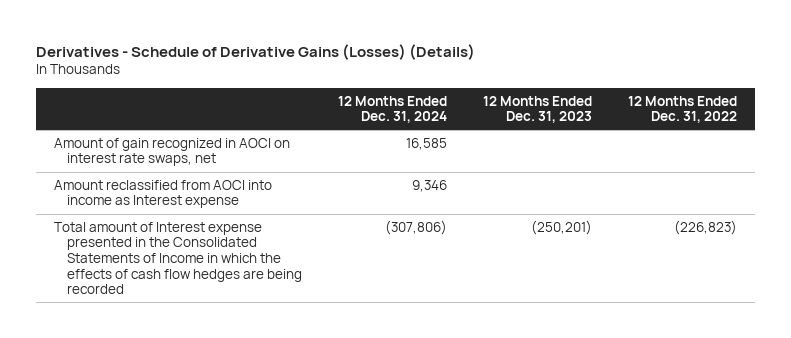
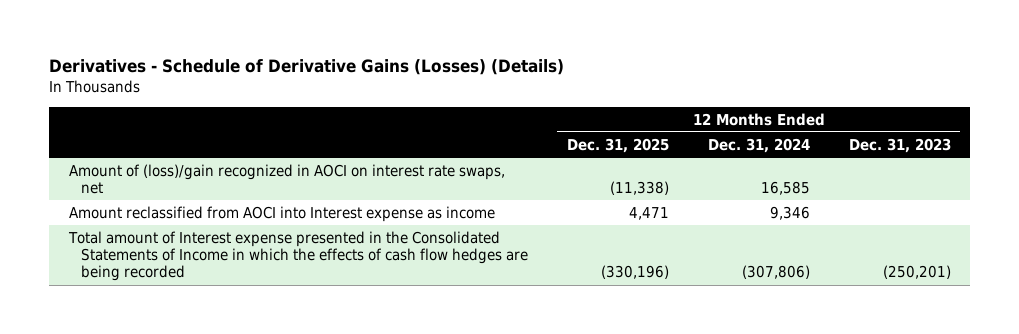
[628,95,738,124] 12 Months Ended Dec. 31, 2022 -> none
none -> [567,137,670,153] Dec. 31, 2025
[54,137,291,167] Amount of gain recognized in AOCI on interest rate swaps, net -> [68,163,505,195] Amount of (loss)/gain recognized in AOCI on interest rate swaps, net
[54,179,273,209] Amount reclassified from AOCI into income as Interest expense -> [68,205,495,222] Amount reclassified from AOCI into Interest expense as income

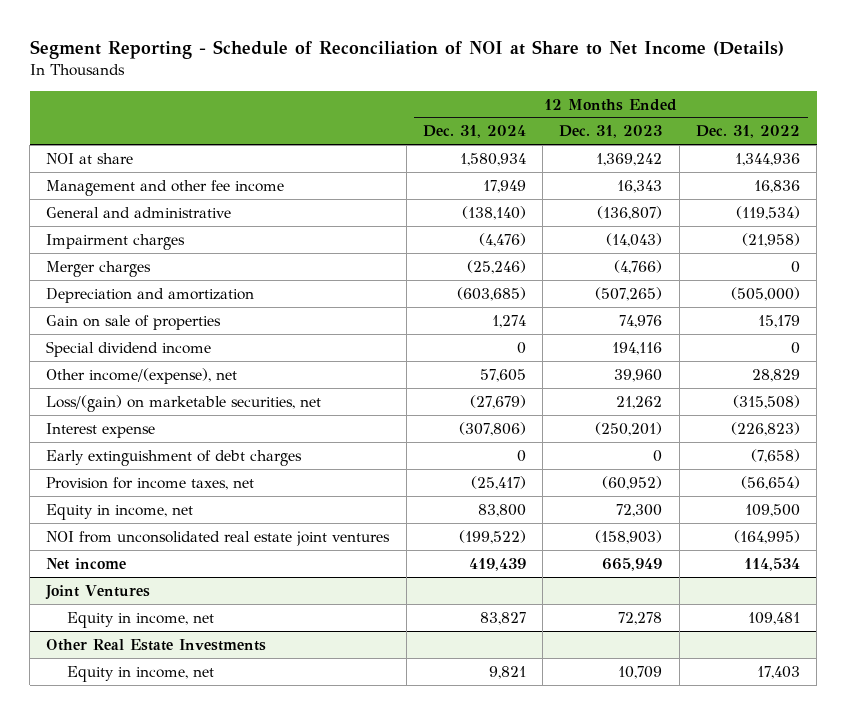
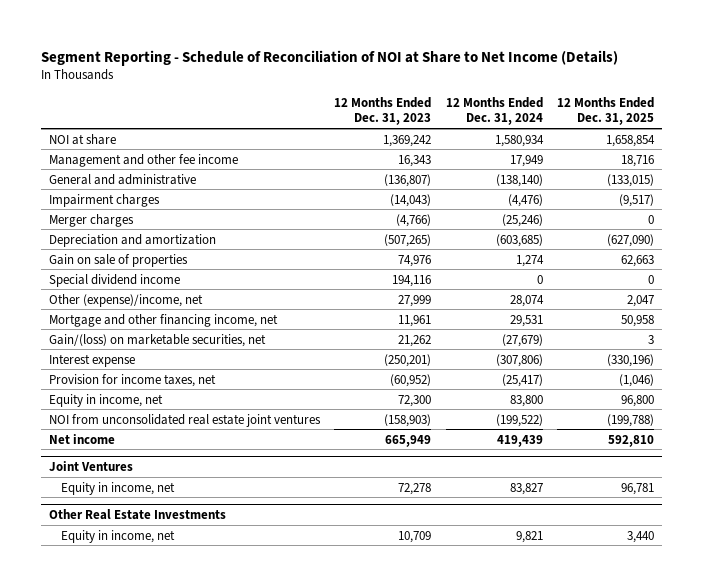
[695,125,800,139] Dec. 31, 2022 -> none
none -> [557,96,655,126] 12 Months Ended Dec. 31, 2025
[46,367,238,384] Other income/(expense), net -> [48,293,203,307] Other (expense)/income, net
[479,368,526,382] 57,605 -> [509,294,544,307] 28,074
[614,368,663,382] 39,960 -> [398,294,432,307] 27,999
none -> [48,313,278,327] Mortgage and other financing income, net
[46,394,322,412] Loss/(gain) on marketable securities, net -> [48,333,266,347] Gain/(loss) on marketable securities, net
[46,449,303,466] Early extinguishment of debt charges -> none

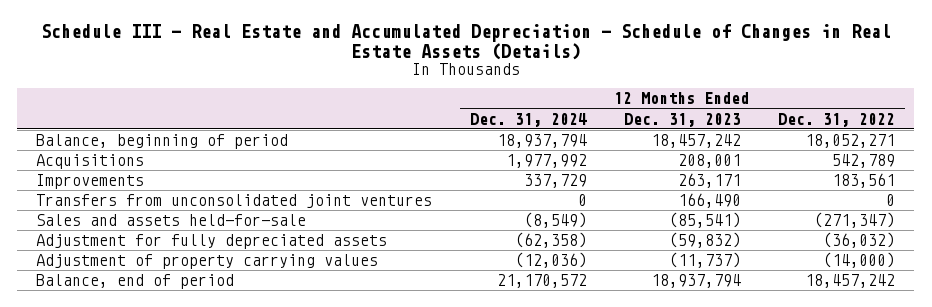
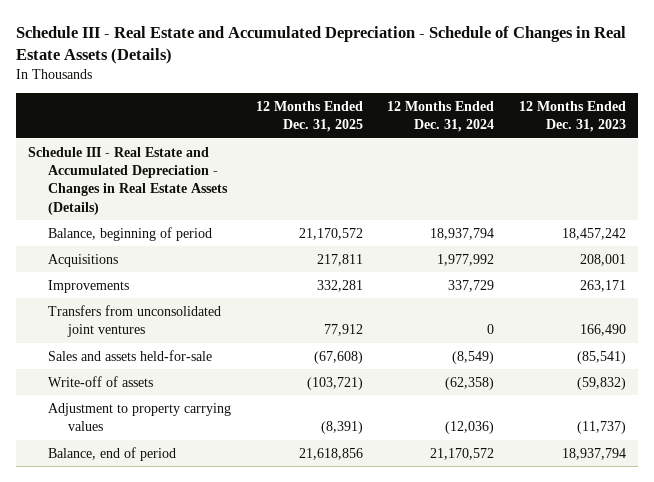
[778,112,896,127] Dec. 31, 2022 -> none
none -> [255,101,363,133] 12 Months Ended Dec. 31, 2025
none -> [28,146,229,215] Schedule III - Real Estate and Accumulated Depreciation - Changes in Real Estate Assets (Details)
[36,234,388,250] Adjustment for fully depreciated assets -> [48,375,154,387] Write-off of assets
[36,254,379,270] Adjustment of property carrying values -> [48,402,232,432] Adjustment to property carrying values

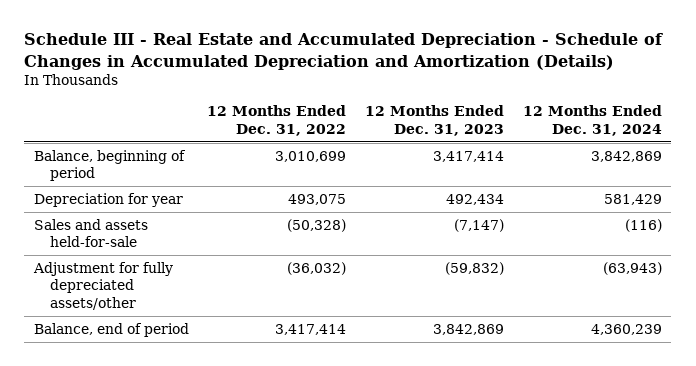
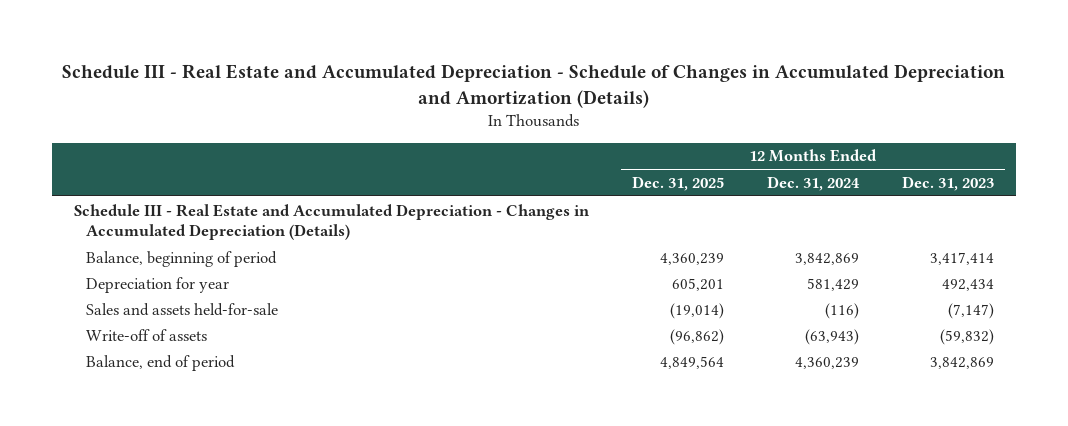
[207,105,347,137] 12 Months Ended Dec. 31, 2022 -> none
none -> [632,175,725,191] Dec. 31, 2025
none -> [74,203,591,240] Schedule III - Real Estate and Accumulated Depreciation - Changes in Accumulated Depreciation (Details)
[32,261,173,310] Adjustment for fully depreciated assets/other -> [86,328,208,341] Write-off of assets

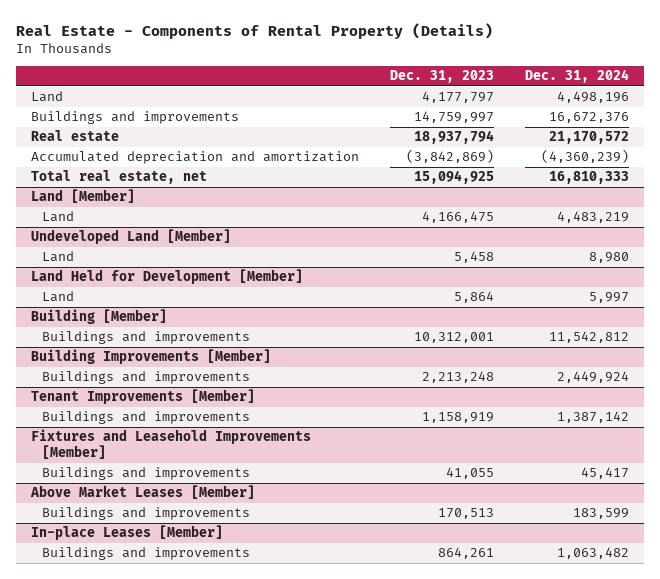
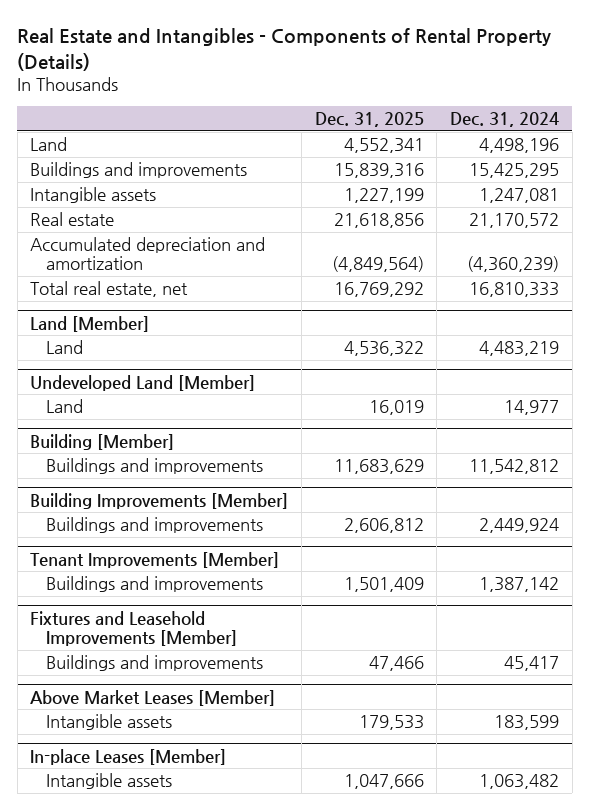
[15,22,493,39] Real Estate - Components of Rental Property (Details) -> [17,28,552,71] Real Estate and Intangibles - Components of Rental Property (Details)
[389,70,494,84] Dec. 31, 2023 -> none
none -> [314,112,424,128] Dec. 31, 2025
[548,112,629,124] 16,672,376 -> [469,163,560,179] 15,425,295
none -> [30,187,157,204] Intangible assets
[31,269,304,285] Land Held for Development [Member] -> none
[42,291,75,303] Land -> none
[588,252,629,264] 8,980 -> [504,400,560,416] 14,977
[42,507,251,521] Buildings and improvements -> [45,714,172,731] Intangible assets
[42,547,251,561] Buildings and improvements -> [45,773,172,790] Intangible assets

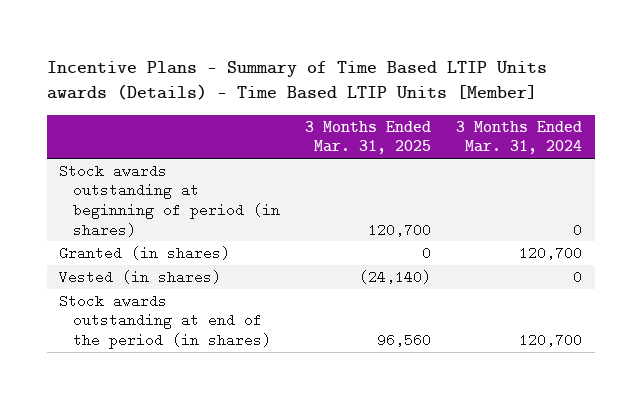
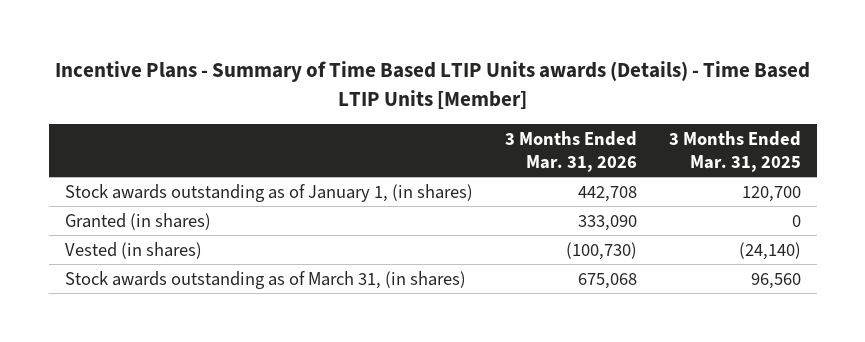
[456,120,583,155] 3 Months Ended Mar. 31, 2024 -> none
none -> [504,131,637,172] 3 Months Ended Mar. 31, 2026
[59,163,280,237] Stock awards outstanding at beginning of period (in shares) -> [64,183,473,202] Stock awards outstanding as of January 1, (in shares)
[59,293,271,350] Stock awards outstanding at end of the period (in shares) -> [64,270,466,289] Stock awards outstanding as of March 31, (in shares)

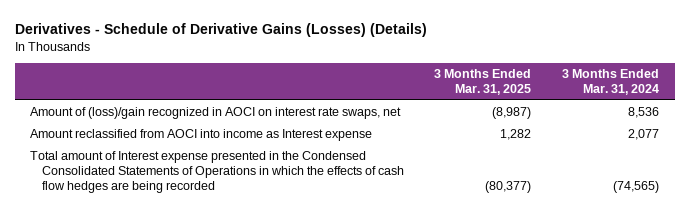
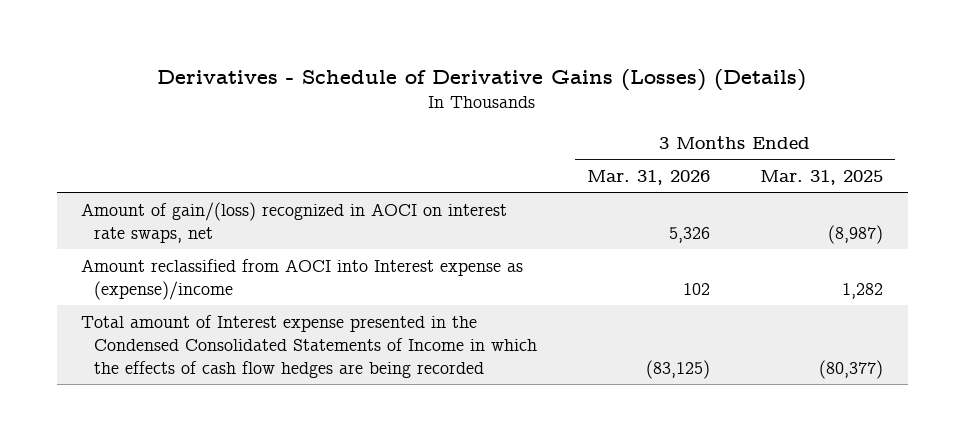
[562,69,660,95] 3 Months Ended Mar. 31, 2024 -> none
none -> [587,169,711,185] Mar. 31, 2026
[29,107,401,120] Amount of (loss)/gain recognized in AOCI on interest rate swaps, net -> [81,201,508,243] Amount of gain/(loss) recognized in AOCI on interest rate swaps, net
[29,129,372,142] Amount reclassified from AOCI into income as Interest expense -> [81,258,524,300] Amount reclassified from AOCI into Interest expense as (expense)/income
[29,151,404,193] Total amount of Interest expense presented in the Condensed Consolidated Statements of Operations in which the effects of cash flow hedges are being recorded -> [81,314,538,378] Total amount of Interest expense presented in the Condensed Consolidated Statements of Income in which the effects of cash flow hedges are being recorded

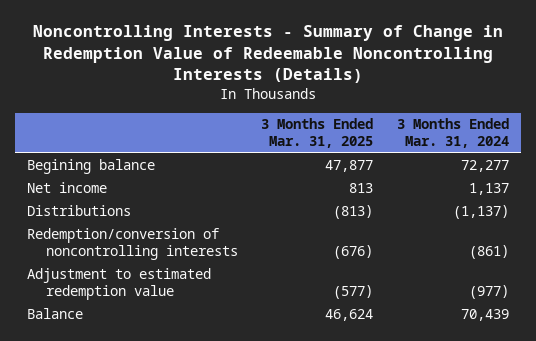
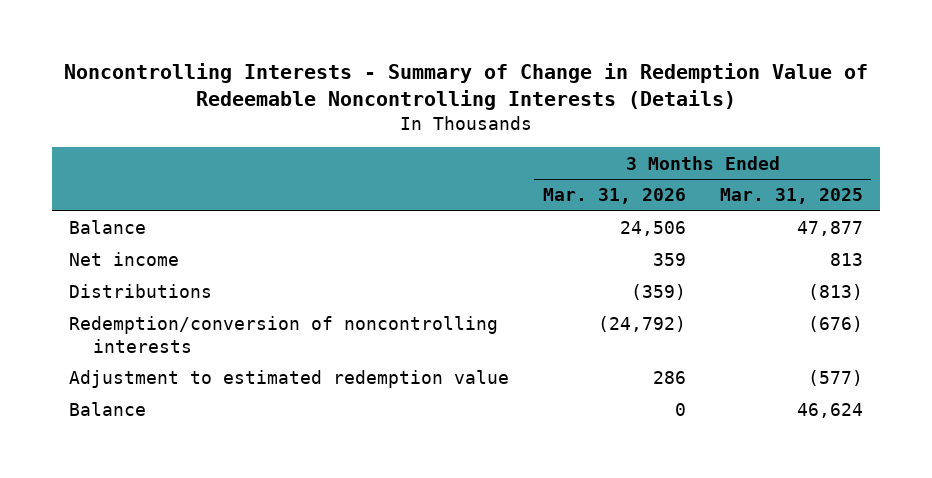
[397,118,510,149] 3 Months Ended Mar. 31, 2024 -> none
none -> [542,188,686,205] Mar. 31, 2026
[27,159,156,175] Begining balance -> [68,220,146,235] Balance

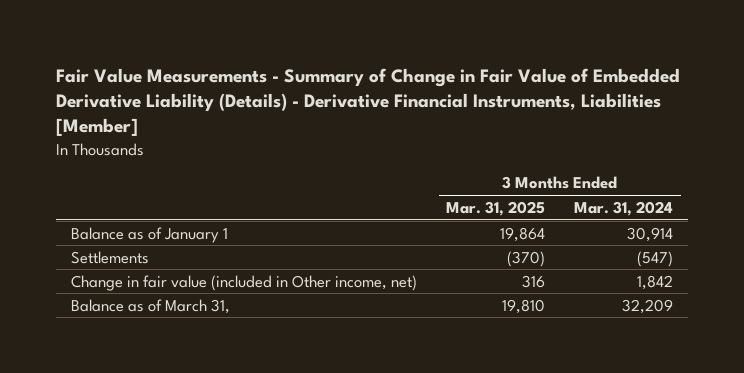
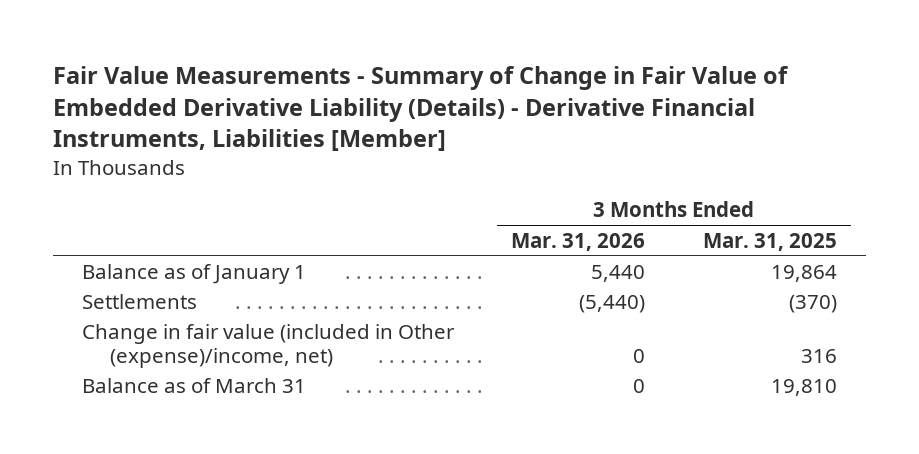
[574,200,674,216] Mar. 31, 2024 -> none
none -> [511,232,646,251] Mar. 31, 2026
[70,274,417,291] Change in fair value (included in Other income, net) -> [81,324,455,369] Change in fair value (included in Other (expense)/income, net)
[70,298,230,314] Balance as of March 31, -> [81,378,306,394] Balance as of March 31

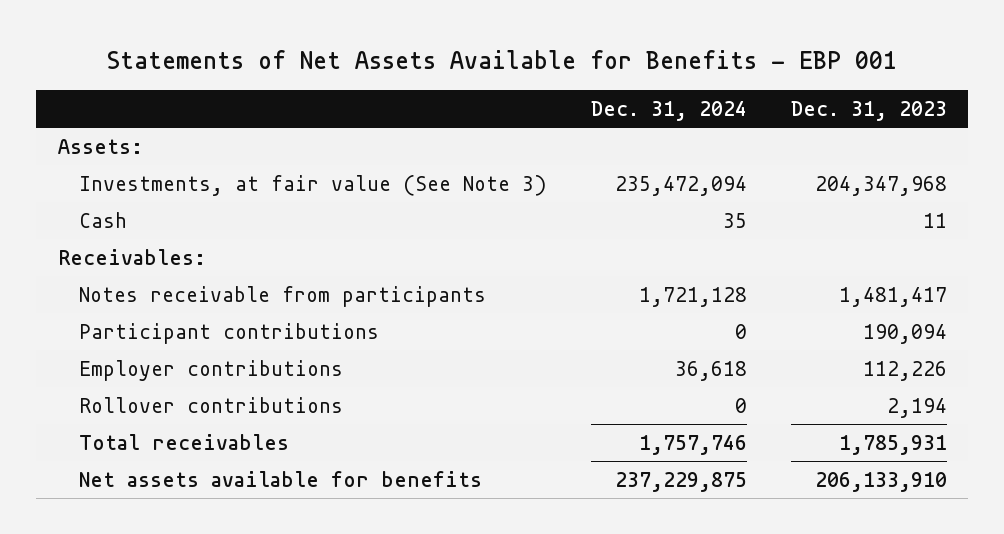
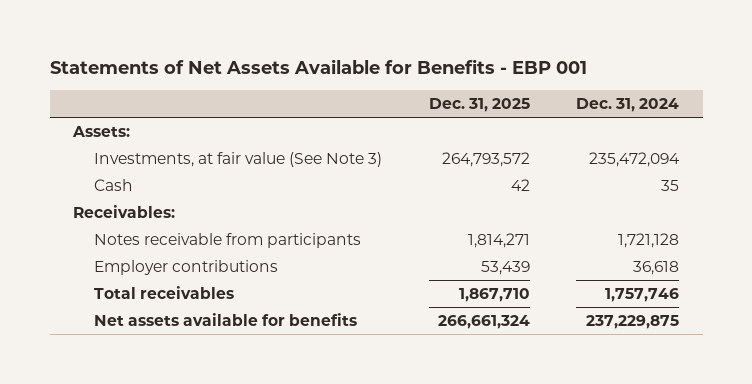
[790,100,947,121] Dec. 31, 2023 -> none
none -> [428,97,530,112] Dec. 31, 2025
[79,322,380,344] Participant contributions -> none
[79,396,344,413] Rollover contributions -> none

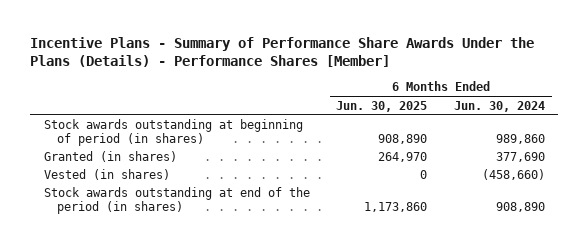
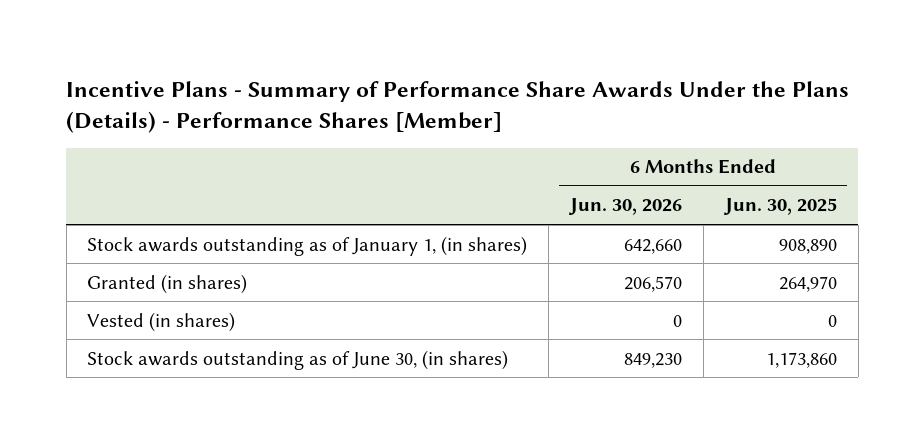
[453,100,545,112] Jun. 30, 2024 -> none
none -> [568,198,683,216] Jun. 30, 2026
[43,119,303,147] Stock awards outstanding at beginning of period (in shares) -> [87,235,528,256] Stock awards outstanding as of January 1, (in shares)
[43,187,310,215] Stock awards outstanding at end of the period (in shares) -> [87,349,509,370] Stock awards outstanding as of June 30, (in shares)

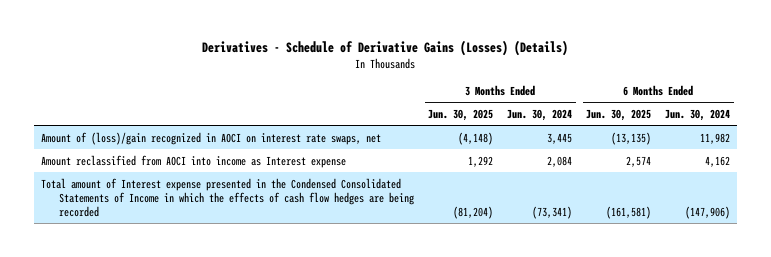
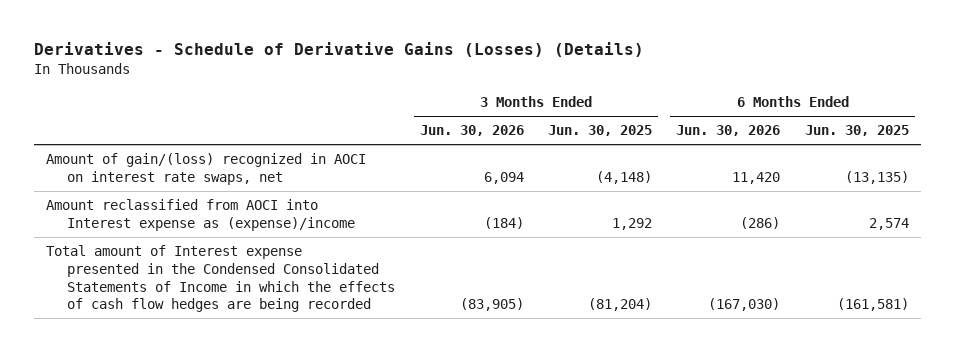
[507,108,573,121] Jun. 30, 2024 -> none
[665,108,731,121] Jun. 30, 2024 -> none
none -> [419,125,524,137] Jun. 30, 2026
none -> [676,125,781,137] Jun. 30, 2026
[40,131,381,145] Amount of (loss)/gain recognized in AOCI on interest rate swaps, net -> [45,153,366,185] Amount of gain/(loss) recognized in AOCI on interest rate swaps, net
[40,154,346,168] Amount reclassified from AOCI into income as Interest expense -> [45,199,356,231] Amount reclassified from AOCI into Interest expense as (expense)/income

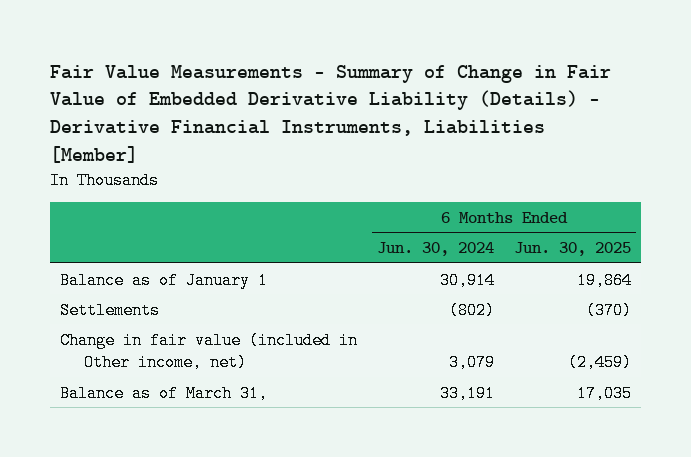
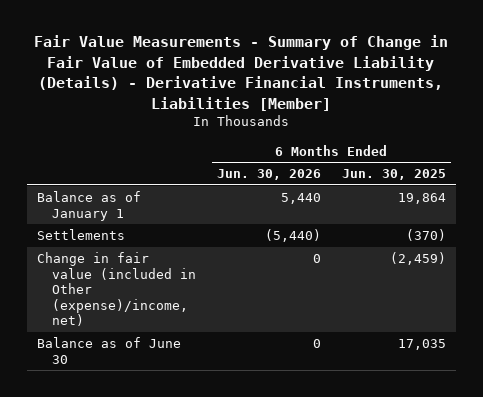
[377,242,495,257] Jun. 30, 2024 -> none
none -> [216,169,321,181] Jun. 30, 2026
[60,331,359,371] Change in fair value (included in Other income, net) -> [37,252,197,327] Change in fair value (included in Other (expense)/income, net)
[60,384,269,402] Balance as of March 31, -> [37,337,182,364] Balance as of June 30

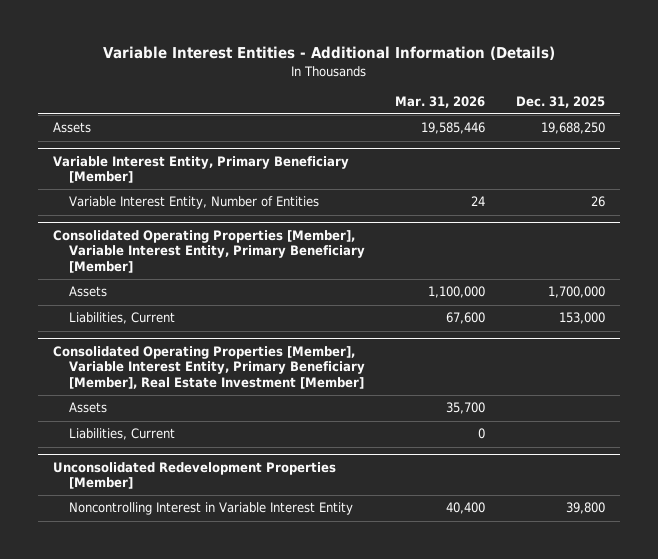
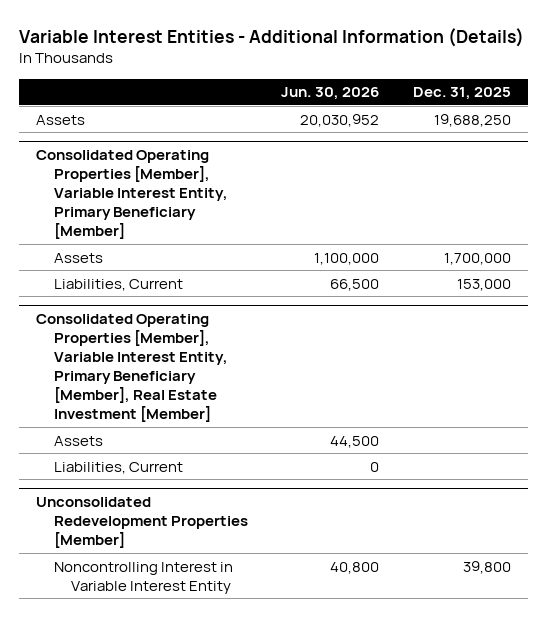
[395,95,486,108] Mar. 31, 2026 -> none
none -> [281,87,380,101] Jun. 30, 2026
[53,156,350,184] Variable Interest Entity, Primary Beneficiary [Member] -> none
[69,196,320,210] Variable Interest Entity, Number of Entities -> none

